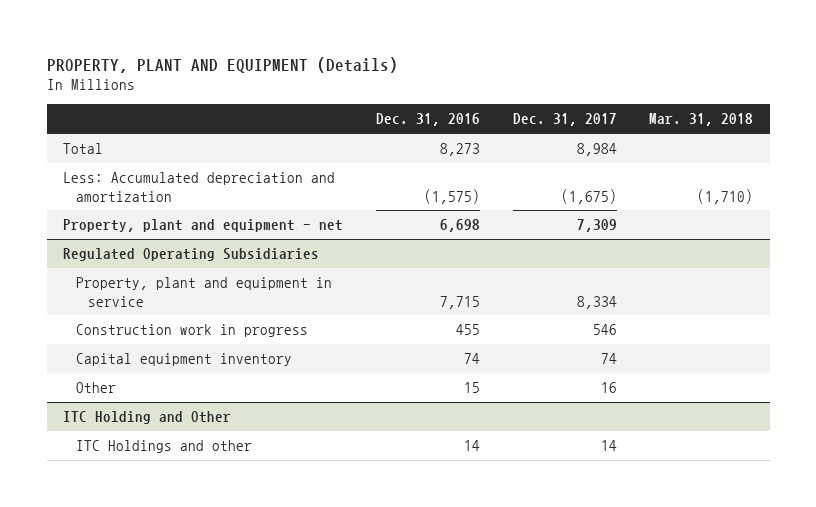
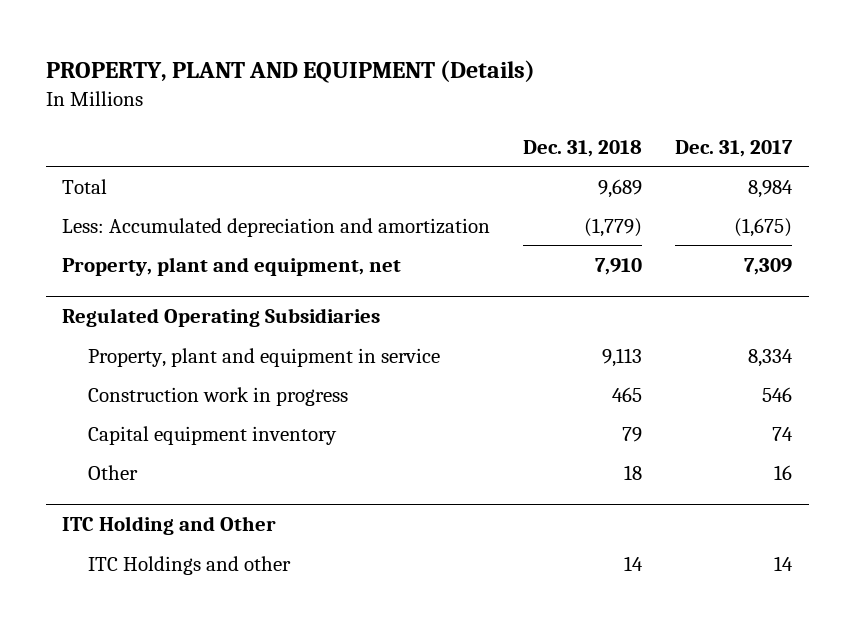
[375,113,480,127] Dec. 31, 2016 -> none
[649,113,754,127] Mar. 31, 2018 -> none
none -> [523,139,643,157] Dec. 31, 2018
[63,219,344,233] Property, plant and equipment - net -> [62,256,402,276] Property, plant and equipment, net

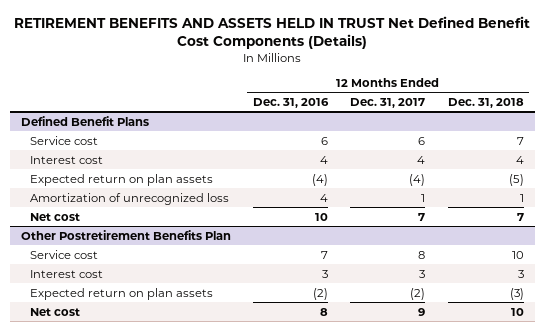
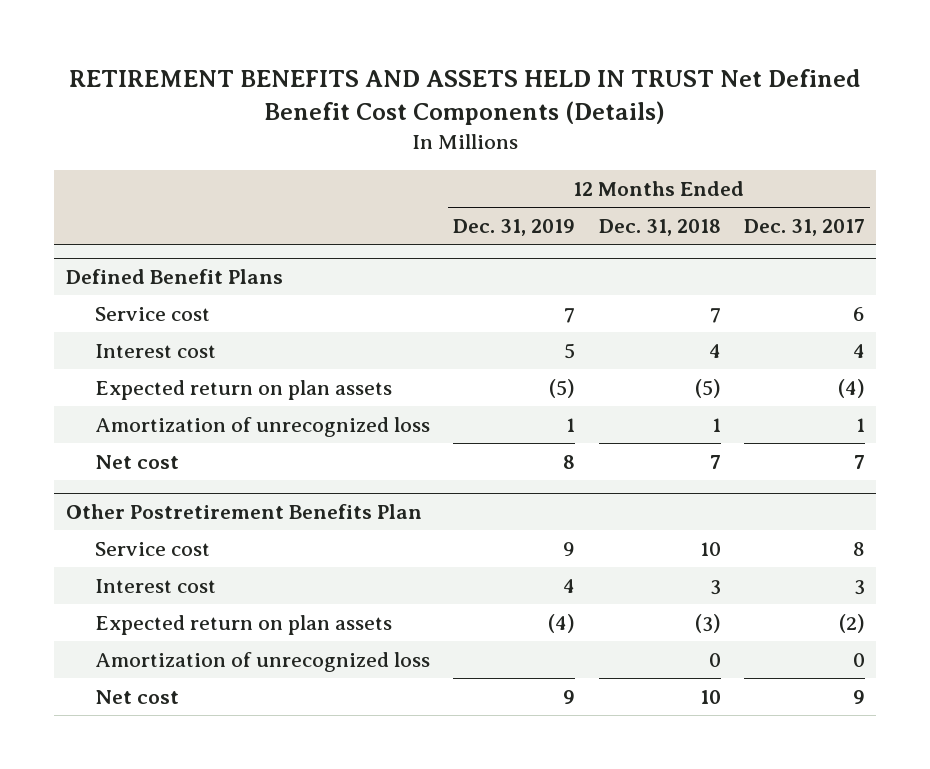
[253,97,330,108] Dec. 31, 2016 -> none
none -> [453,218,576,236] Dec. 31, 2019
none -> [95,651,431,672] Amortization of unrecognized loss

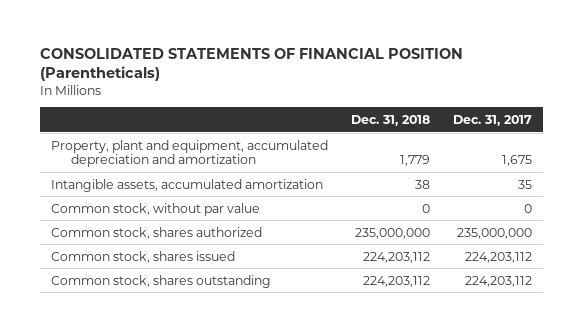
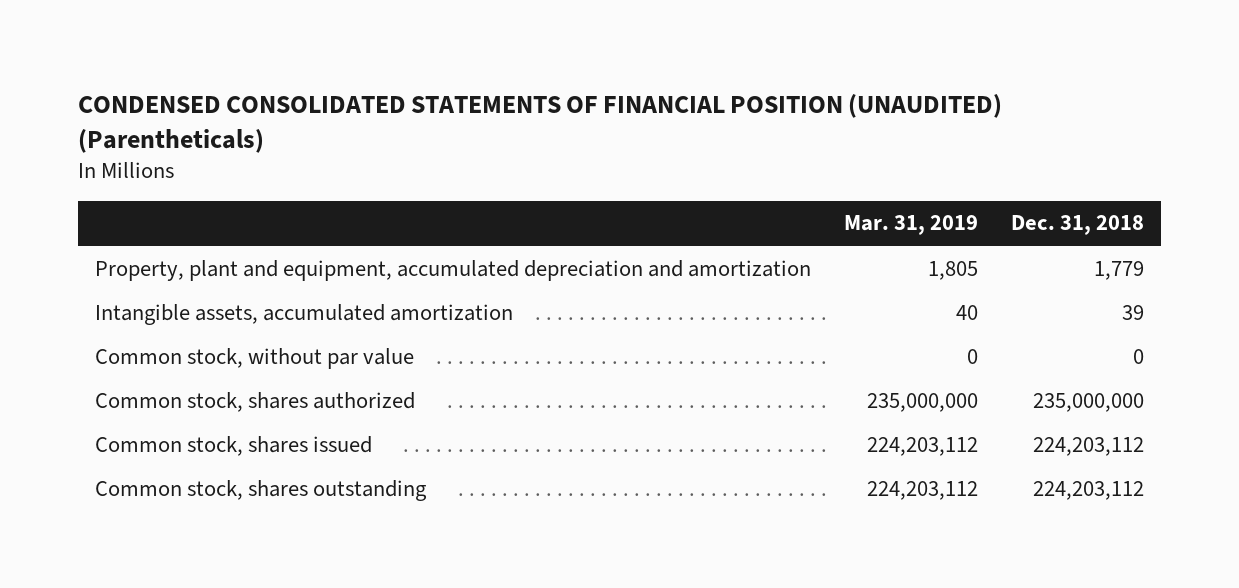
[39,47,463,82] CONSOLIDATED STATEMENTS OF FINANCIAL POSITION (Parentheticals) -> [78,94,1003,154] CONDENSED CONSOLIDATED STATEMENTS OF FINANCIAL POSITION (UNAUDITED) (Parentheticals)
[452,114,532,126] Dec. 31, 2017 -> none
none -> [844,215,979,236] Mar. 31, 2019
[414,179,430,189] 38 -> [1122,304,1145,320] 39

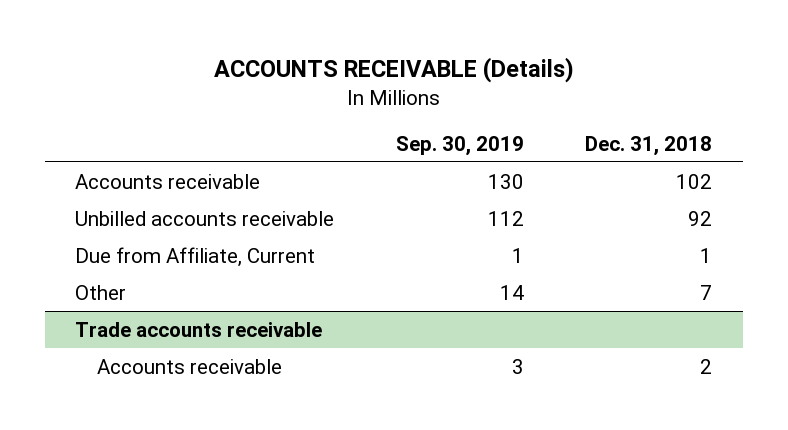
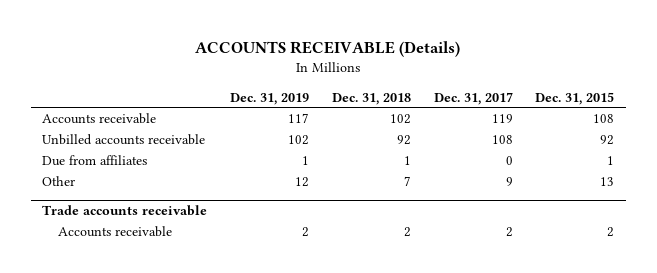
[395,135,524,156] Sep. 30, 2019 -> none
none -> [230,92,310,105] Dec. 31, 2019
none -> [433,91,513,105] Dec. 31, 2017
none -> [535,91,615,105] Dec. 31, 2015
[75,246,316,267] Due from Affiliate, Current -> [42,155,148,167] Due from affiliates

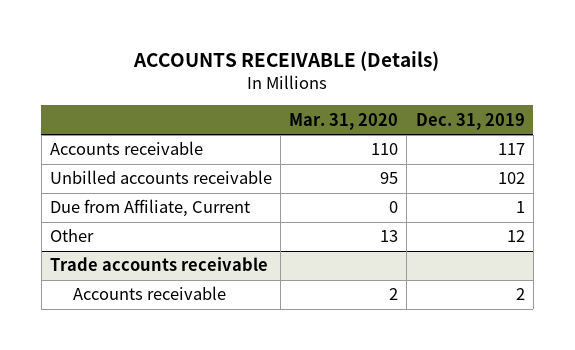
[331,92,411,105] Dec. 31, 2018 -> none
[433,91,513,105] Dec. 31, 2017 -> none
[535,91,615,105] Dec. 31, 2015 -> none
none -> [289,112,399,130] Mar. 31, 2020
[42,155,148,167] Due from affiliates -> [49,199,250,218] Due from Affiliate, Current

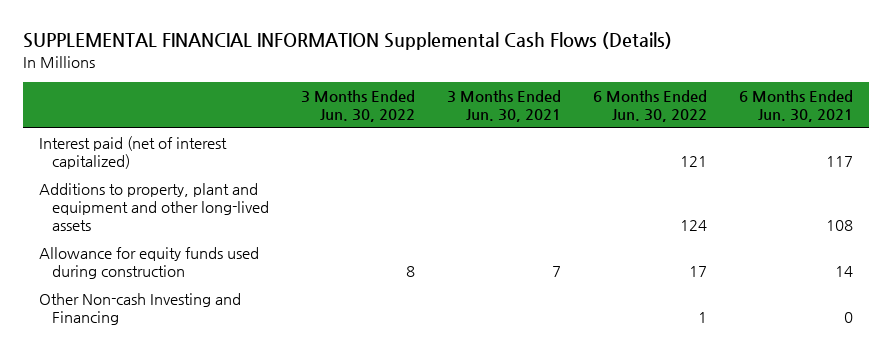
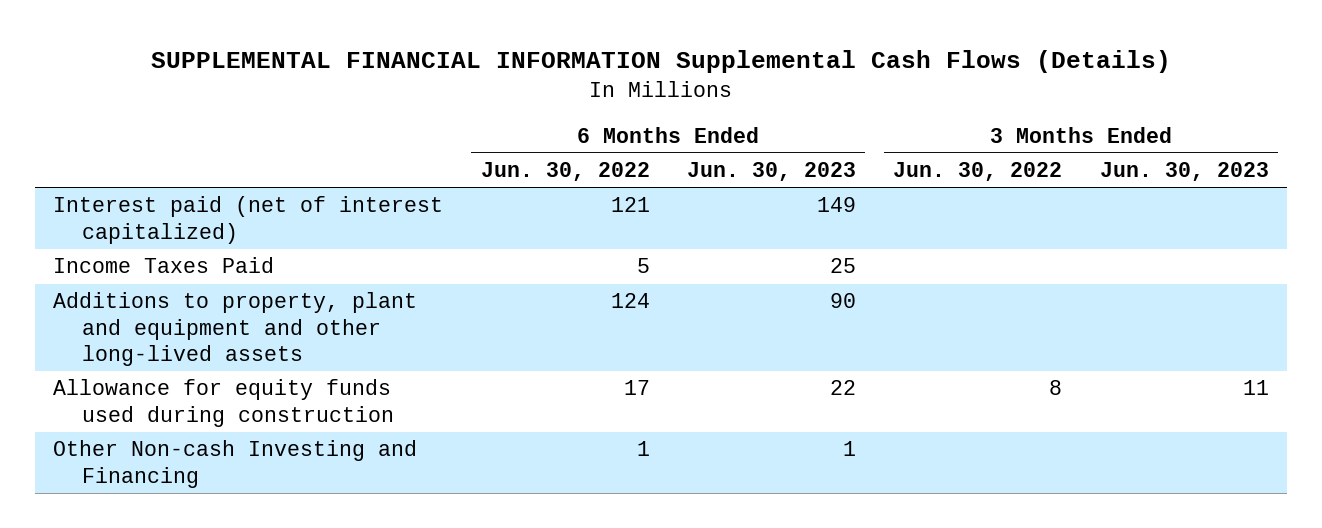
[447,90,562,123] 3 Months Ended Jun. 30, 2021 -> none
[739,90,854,123] 6 Months Ended Jun. 30, 2021 -> none
none -> [687,162,857,182] Jun. 30, 2023
none -> [1099,162,1269,182] Jun. 30, 2023
none -> [53,257,275,274] Income Taxes Paid

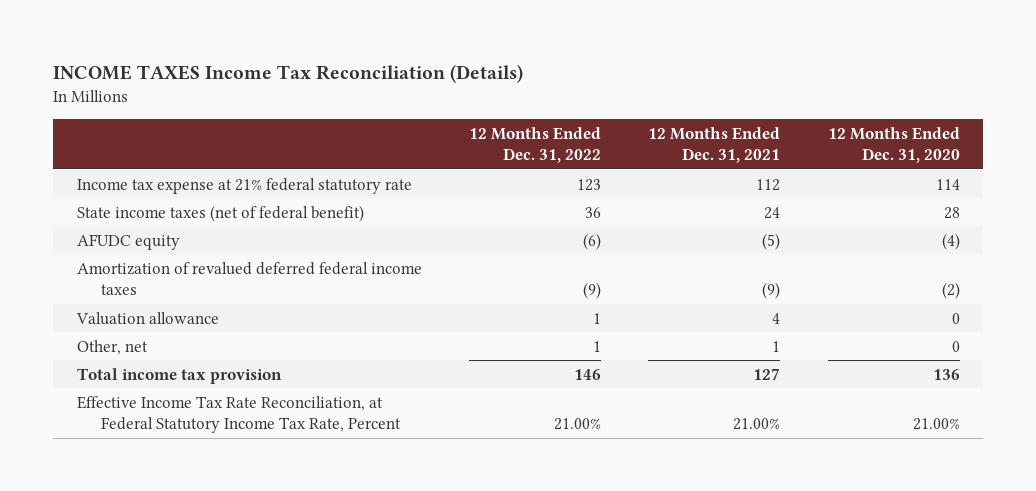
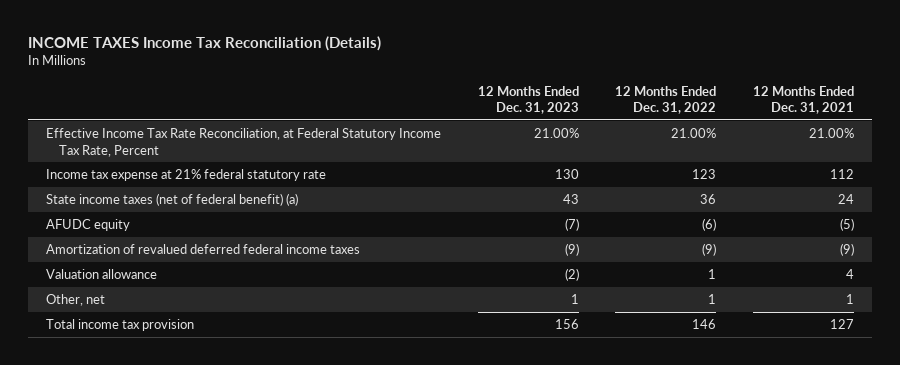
[827,126,960,164] 12 Months Ended Dec. 31, 2020 -> none
none -> [477,85,579,115] 12 Months Ended Dec. 31, 2023
[76,395,402,434] Effective Income Tax Rate Reconciliation, at Federal Statutory Income Tax Rate, Percent -> [46,128,442,157] Effective Income Tax Rate Reconciliation, at Federal Statutory Income Tax Rate, Percent
[76,204,364,222] State income taxes (net of federal benefit) -> [46,193,299,207] State income taxes (net of federal benefit) (a)

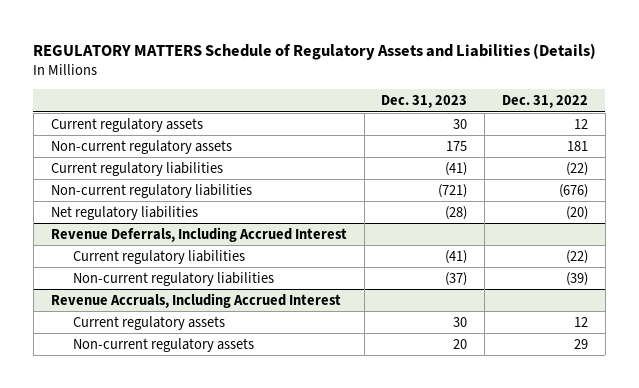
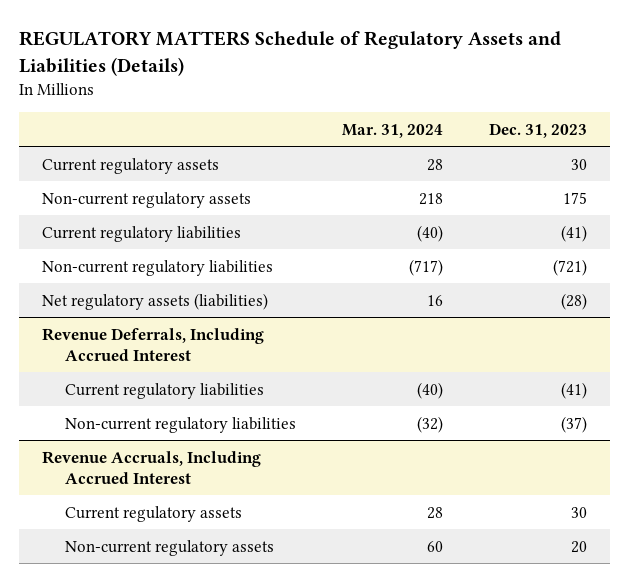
[502,95,589,109] Dec. 31, 2022 -> none
none -> [341,123,443,138] Mar. 31, 2024
[50,205,198,220] Net regulatory liabilities -> [41,292,268,310] Net regulatory assets (liabilities)

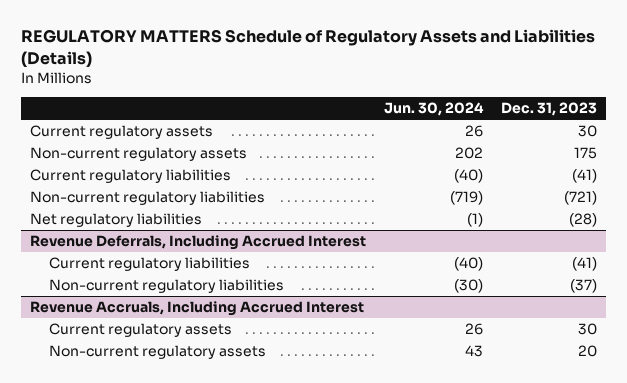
[341,123,443,138] Mar. 31, 2024 -> none
none -> [384,101,485,116] Jun. 30, 2024
[41,292,268,310] Net regulatory assets (liabilities) -> [29,213,202,228] Net regulatory liabilities

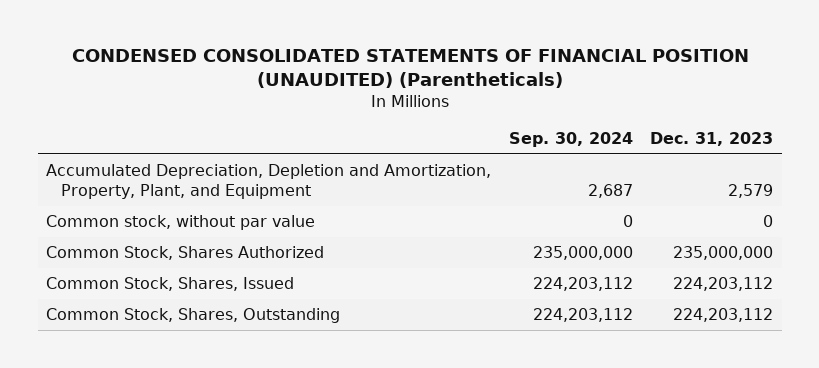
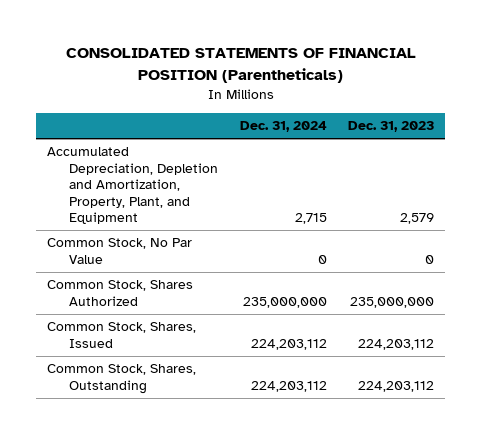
[71,48,749,89] CONDENSED CONSOLIDATED STATEMENTS OF FINANCIAL POSITION (UNAUDITED) (Parentheticals) -> [65,48,416,83] CONSOLIDATED STATEMENTS OF FINANCIAL POSITION (Parentheticals)
[508,131,633,147] Sep. 30, 2024 -> none
none -> [239,121,327,133] Dec. 31, 2024
[46,215,316,231] Common stock, without par value -> [47,238,193,264] Common Stock, No Par Value

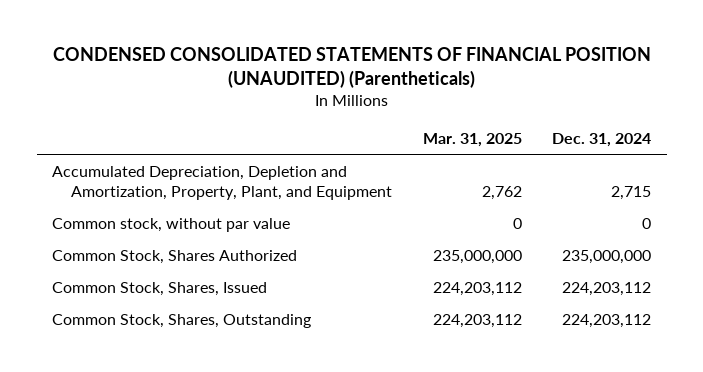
[65,48,416,83] CONSOLIDATED STATEMENTS OF FINANCIAL POSITION (Parentheticals) -> [52,46,651,89] CONDENSED CONSOLIDATED STATEMENTS OF FINANCIAL POSITION (UNAUDITED) (Parentheticals)
[348,121,435,133] Dec. 31, 2023 -> none
none -> [422,132,522,147] Mar. 31, 2025
[47,238,193,264] Common Stock, No Par Value -> [51,217,290,232] Common stock, without par value

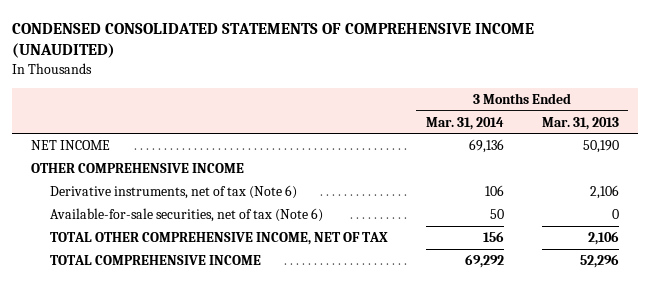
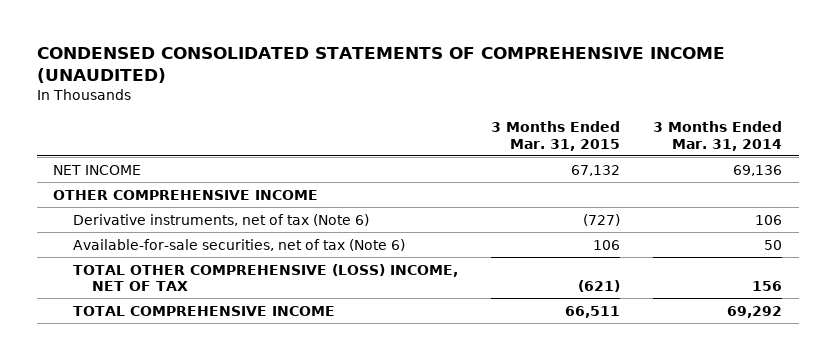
[541,116,619,130] Mar. 31, 2013 -> none
none -> [491,121,621,151] 3 Months Ended Mar. 31, 2015
[49,232,388,246] TOTAL OTHER COMPREHENSIVE INCOME, NET OF TAX -> [72,263,458,292] TOTAL OTHER COMPREHENSIVE (LOSS) INCOME, NET OF TAX

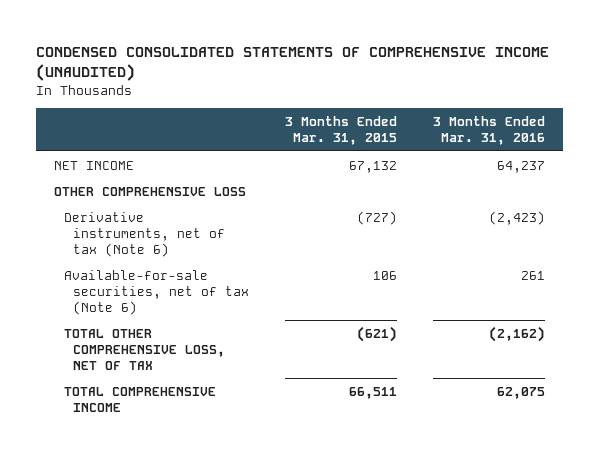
[653,121,783,151] 3 Months Ended Mar. 31, 2014 -> none
none -> [432,115,545,146] 3 Months Ended Mar. 31, 2016
[53,189,319,200] OTHER COMPREHENSIVE INCOME -> [54,186,247,196] OTHER COMPREHENSIVE LOSS
[72,263,458,292] TOTAL OTHER COMPREHENSIVE (LOSS) INCOME, NET OF TAX -> [63,328,226,370] TOTAL OTHER COMPREHENSIVE LOSS, NET OF TAX

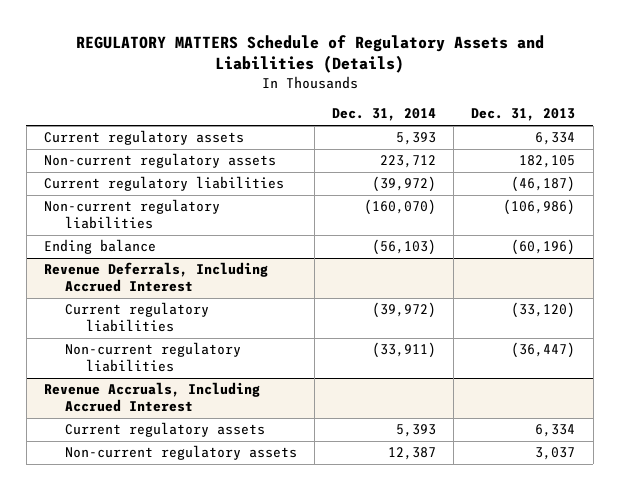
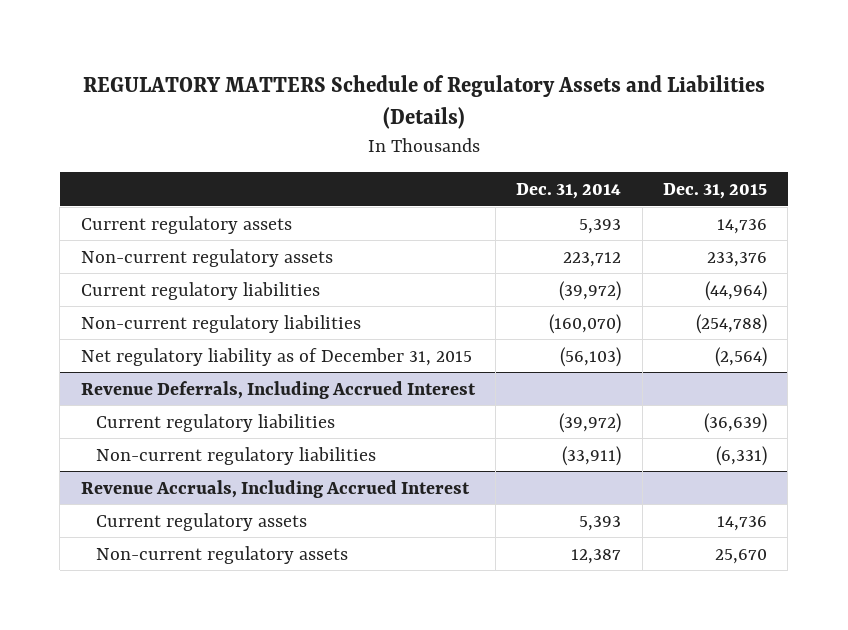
[471,108,576,122] Dec. 31, 2013 -> none
none -> [662,182,767,199] Dec. 31, 2015
[43,239,156,255] Ending balance -> [80,347,472,366] Net regulatory liability as of December 31, 2015

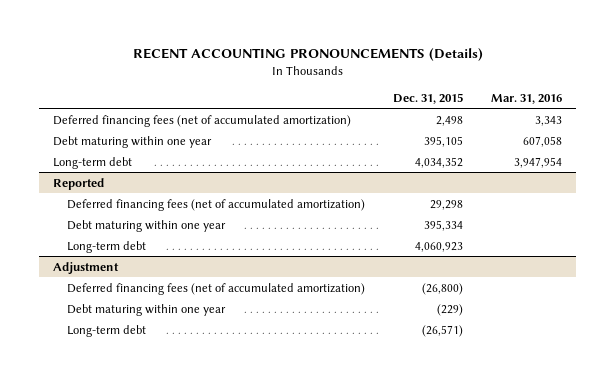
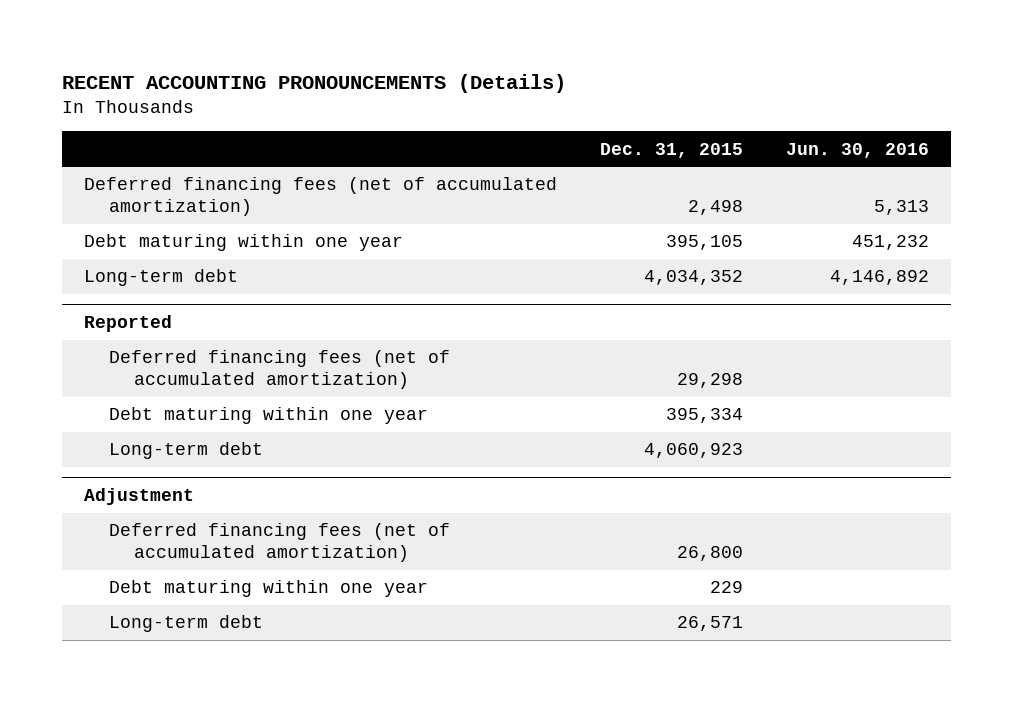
[491,93,563,104] Mar. 31, 2016 -> none
none -> [786,142,930,158] Jun. 30, 2016
[422,282,464,295] (26,800) -> [676,546,743,562] 26,800
[437,303,464,316] (229) -> [709,581,743,594] 229
[422,324,464,337] (26,571) -> [676,616,743,632] 26,571

